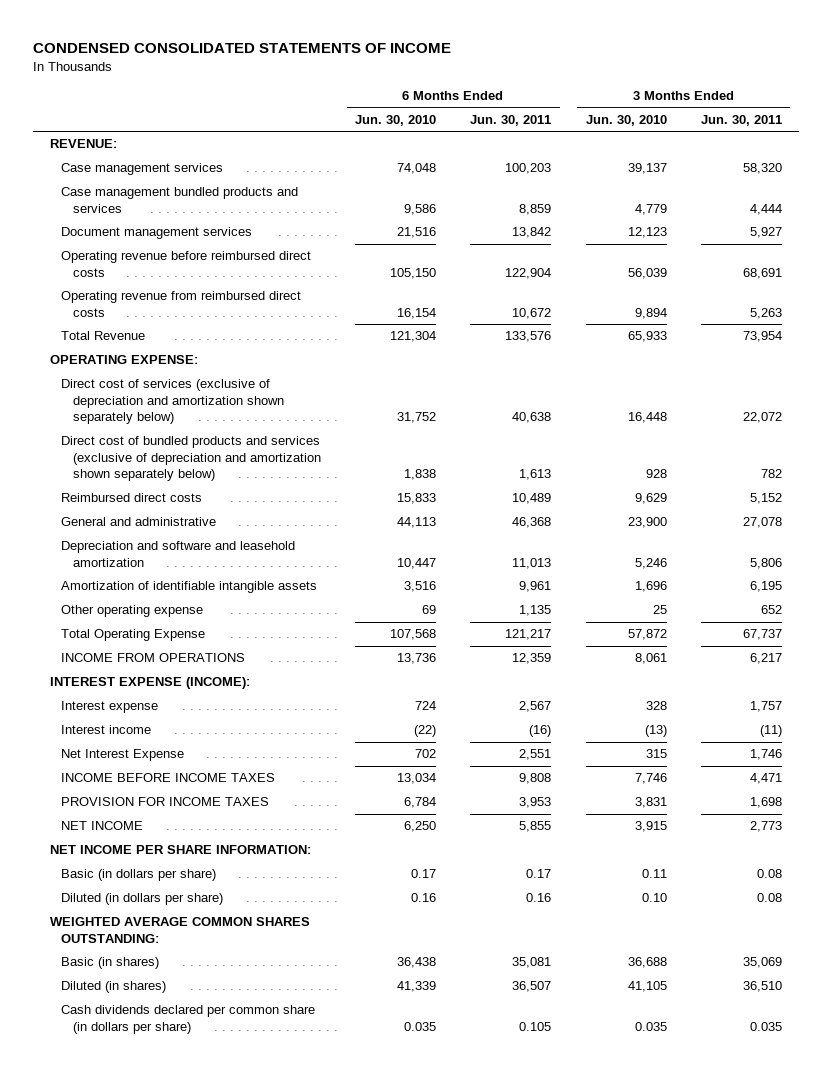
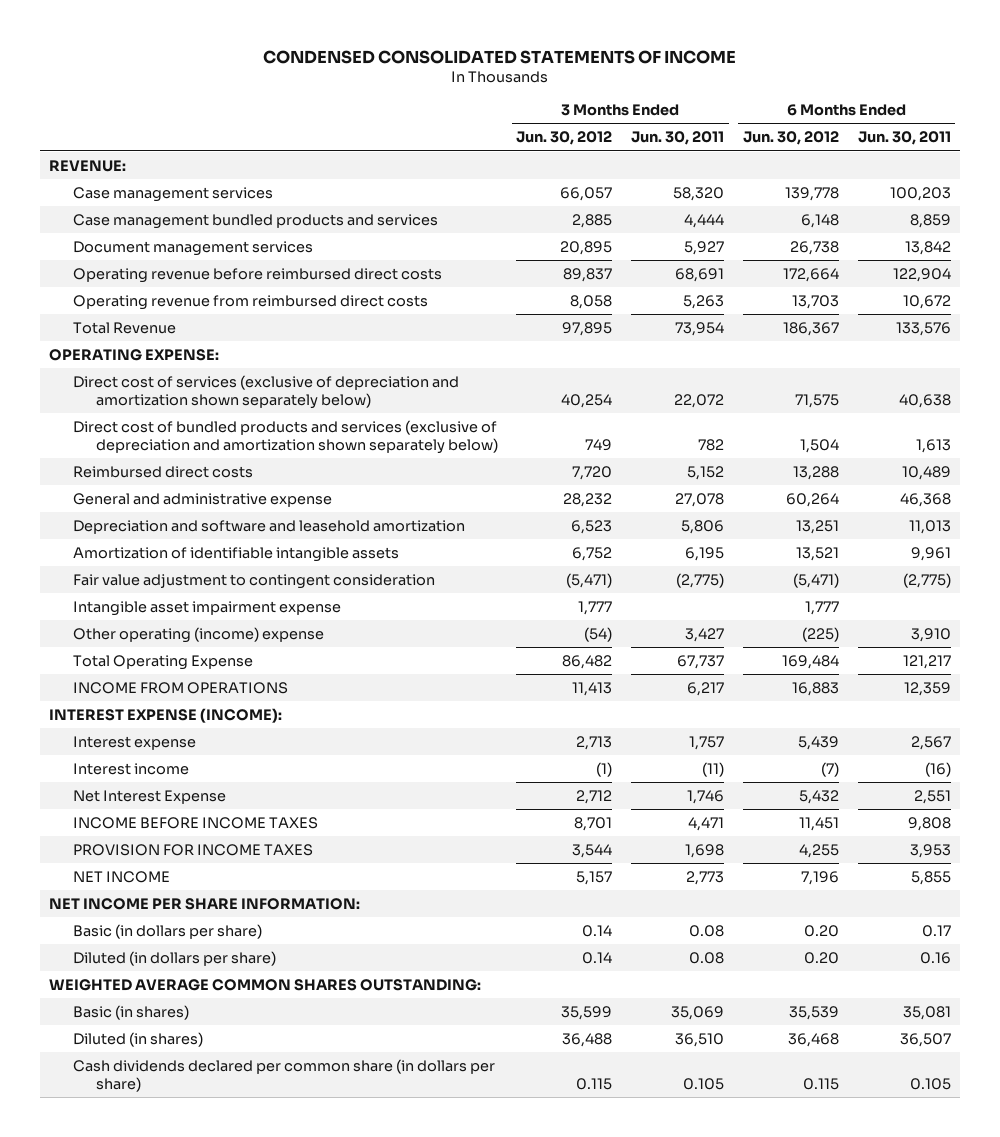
[355,114,437,126] Jun. 30, 2010 -> none
[585,114,667,126] Jun. 30, 2010 -> none
none -> [516,131,613,146] Jun. 30, 2012
none -> [742,131,839,146] Jun. 30, 2012
[61,517,217,527] General and administrative -> [72,492,332,507] General and administrative expense
none -> [72,573,435,589] Fair value adjustment to contingent consideration
none -> [72,600,341,616] Intangible asset impairment expense
[61,605,204,618] Other operating expense -> [72,626,324,643] Other operating (income) expense
[519,605,552,617] 1,135 -> [910,627,951,642] 3,910
[760,605,782,615] 652 -> [685,627,725,642] 3,427
[749,1021,782,1031] 0.035 -> [683,1077,725,1090] 0.105

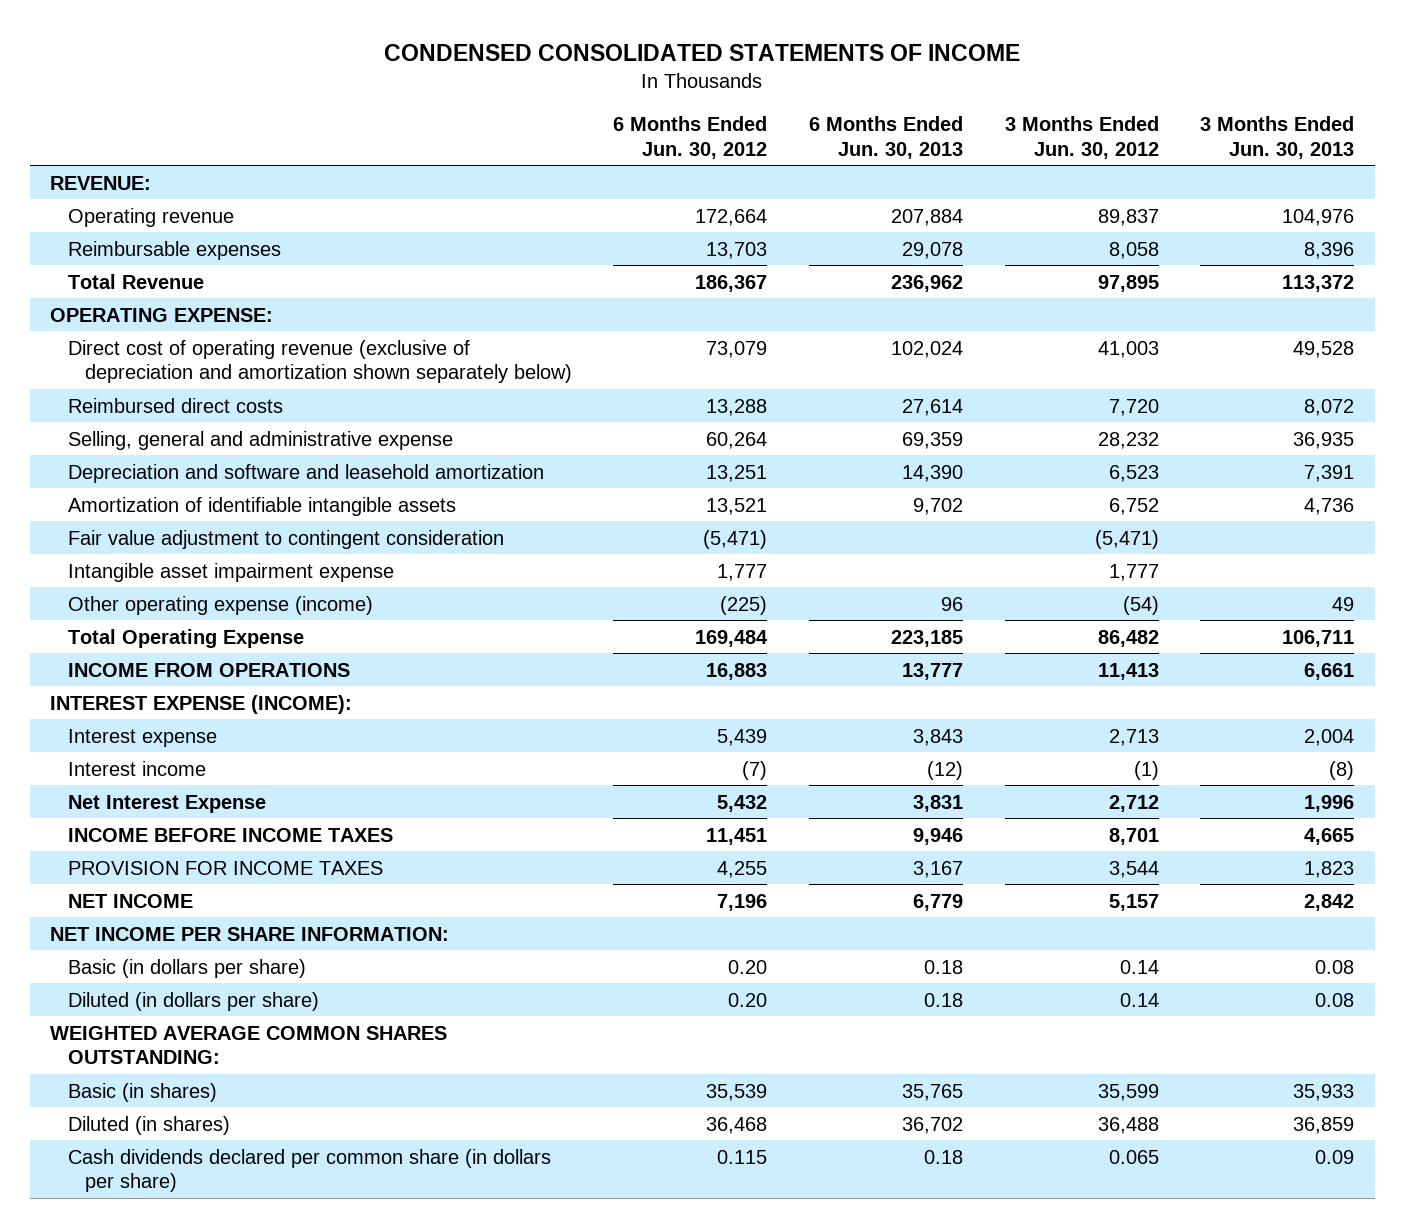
[631,131,725,146] Jun. 30, 2011 -> none
[857,131,951,146] Jun. 30, 2011 -> none
none -> [808,116,963,159] 6 Months Ended Jun. 30, 2013
none -> [1200,116,1355,159] 3 Months Ended Jun. 30, 2013
[72,186,273,202] Case management services -> none
[72,213,438,229] Case management bundled products and services -> none
[72,240,313,256] Document management services -> none
[72,267,442,283] Operating revenue before reimbursed direct costs -> [67,207,234,227] Operating revenue
[72,294,428,310] Operating revenue from reimbursed direct costs -> [67,240,281,260] Reimbursable expenses
[72,419,498,454] Direct cost of bundled products and services (exclusive of depreciation and amortization shown separately below) -> none
[72,374,459,409] Direct cost of services (exclusive of depreciation and amortization shown separately below) -> [67,339,572,383] Direct cost of operating revenue (exclusive of depreciation and amortization shown separately below)
[561,393,613,408] 40,254 -> [1097,340,1159,358] 41,003
[794,393,839,408] 71,575 -> [706,340,768,358] 73,079
[72,492,332,507] General and administrative expense -> [67,430,453,450] Selling, general and administrative expense
[72,626,324,643] Other operating (income) expense -> [67,595,373,615] Other operating expense (income)
[576,1077,613,1090] 0.115 -> [1108,1149,1159,1164] 0.065

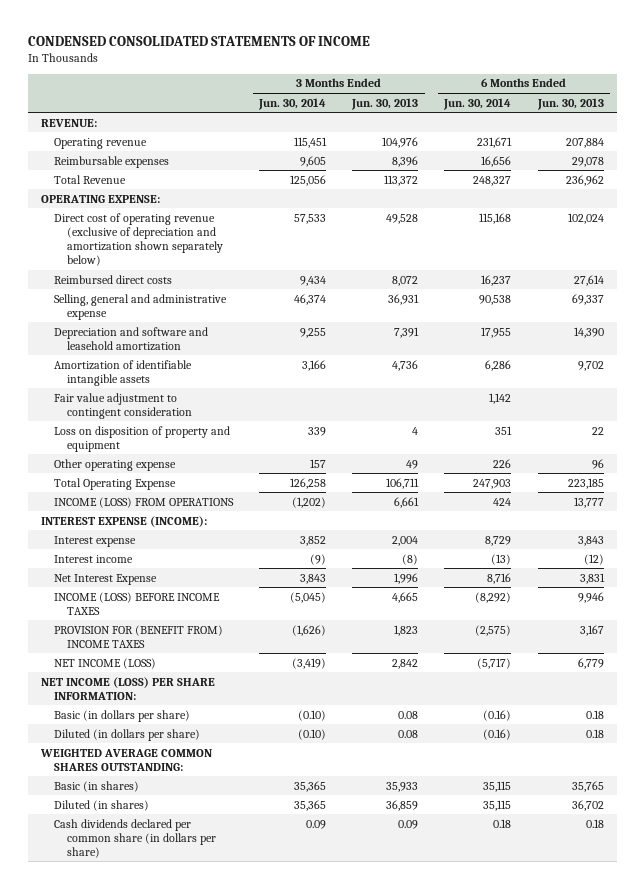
[613,116,768,159] 6 Months Ended Jun. 30, 2012 -> none
[1004,116,1159,159] 3 Months Ended Jun. 30, 2012 -> none
none -> [258,97,327,110] Jun. 30, 2014
none -> [443,97,512,110] Jun. 30, 2014
[901,431,963,449] 69,359 -> [571,293,604,305] 69,337
[1293,431,1355,449] 36,935 -> [388,293,420,305] 36,931
[67,562,394,582] Intangible asset impairment expense -> none
none -> [54,425,231,452] Loss on disposition of property and equipment
[67,595,373,615] Other operating expense (income) -> [54,458,177,471] Other operating expense
[67,662,350,677] INCOME FROM OPERATIONS -> [54,496,235,508] INCOME (LOSS) FROM OPERATIONS
[67,827,393,842] INCOME BEFORE INCOME TAXES -> [54,591,221,615] INCOME (LOSS) BEFORE INCOME TAXES
[67,860,383,875] PROVISION FOR INCOME TAXES -> [54,624,224,648] PROVISION FOR (BENEFIT FROM) INCOME TAXES
[67,893,193,908] NET INCOME -> [54,657,157,669] NET INCOME (LOSS)
[50,926,450,941] NET INCOME PER SHARE INFORMATION: -> [40,676,215,700] NET INCOME (LOSS) PER SHARE INFORMATION:

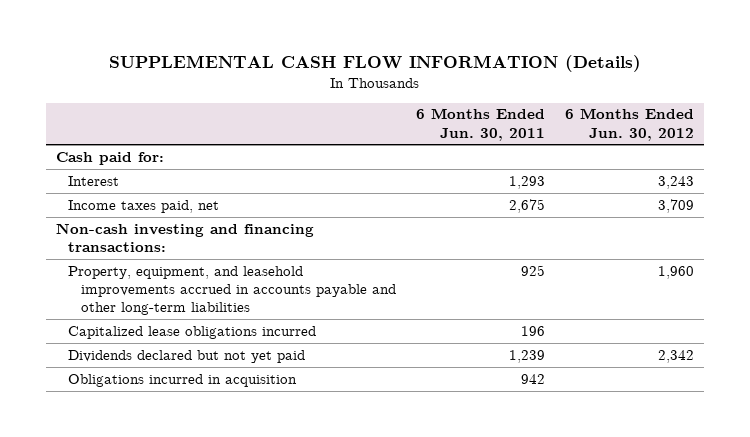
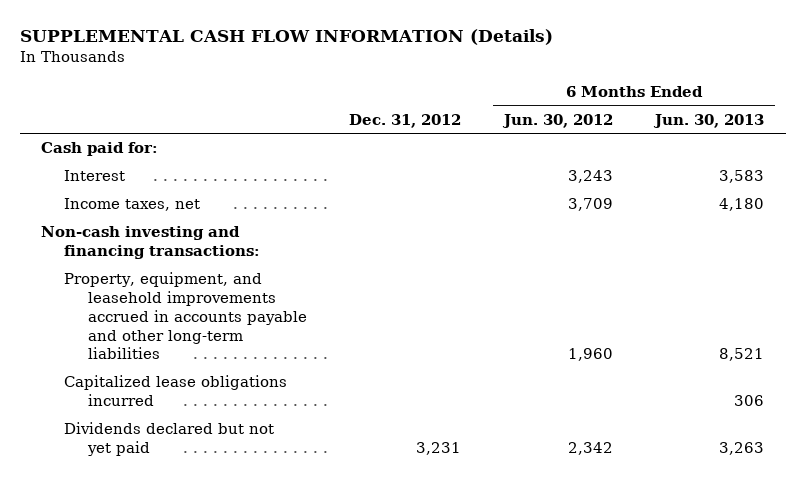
[416,108,546,141] 6 Months Ended Jun. 30, 2011 -> none
none -> [349,113,462,128] Dec. 31, 2012
none -> [653,113,765,128] Jun. 30, 2013
[68,199,220,213] Income taxes paid, net -> [64,198,201,212] Income taxes, net
[68,373,298,387] Obligations incurred in acquisition -> none

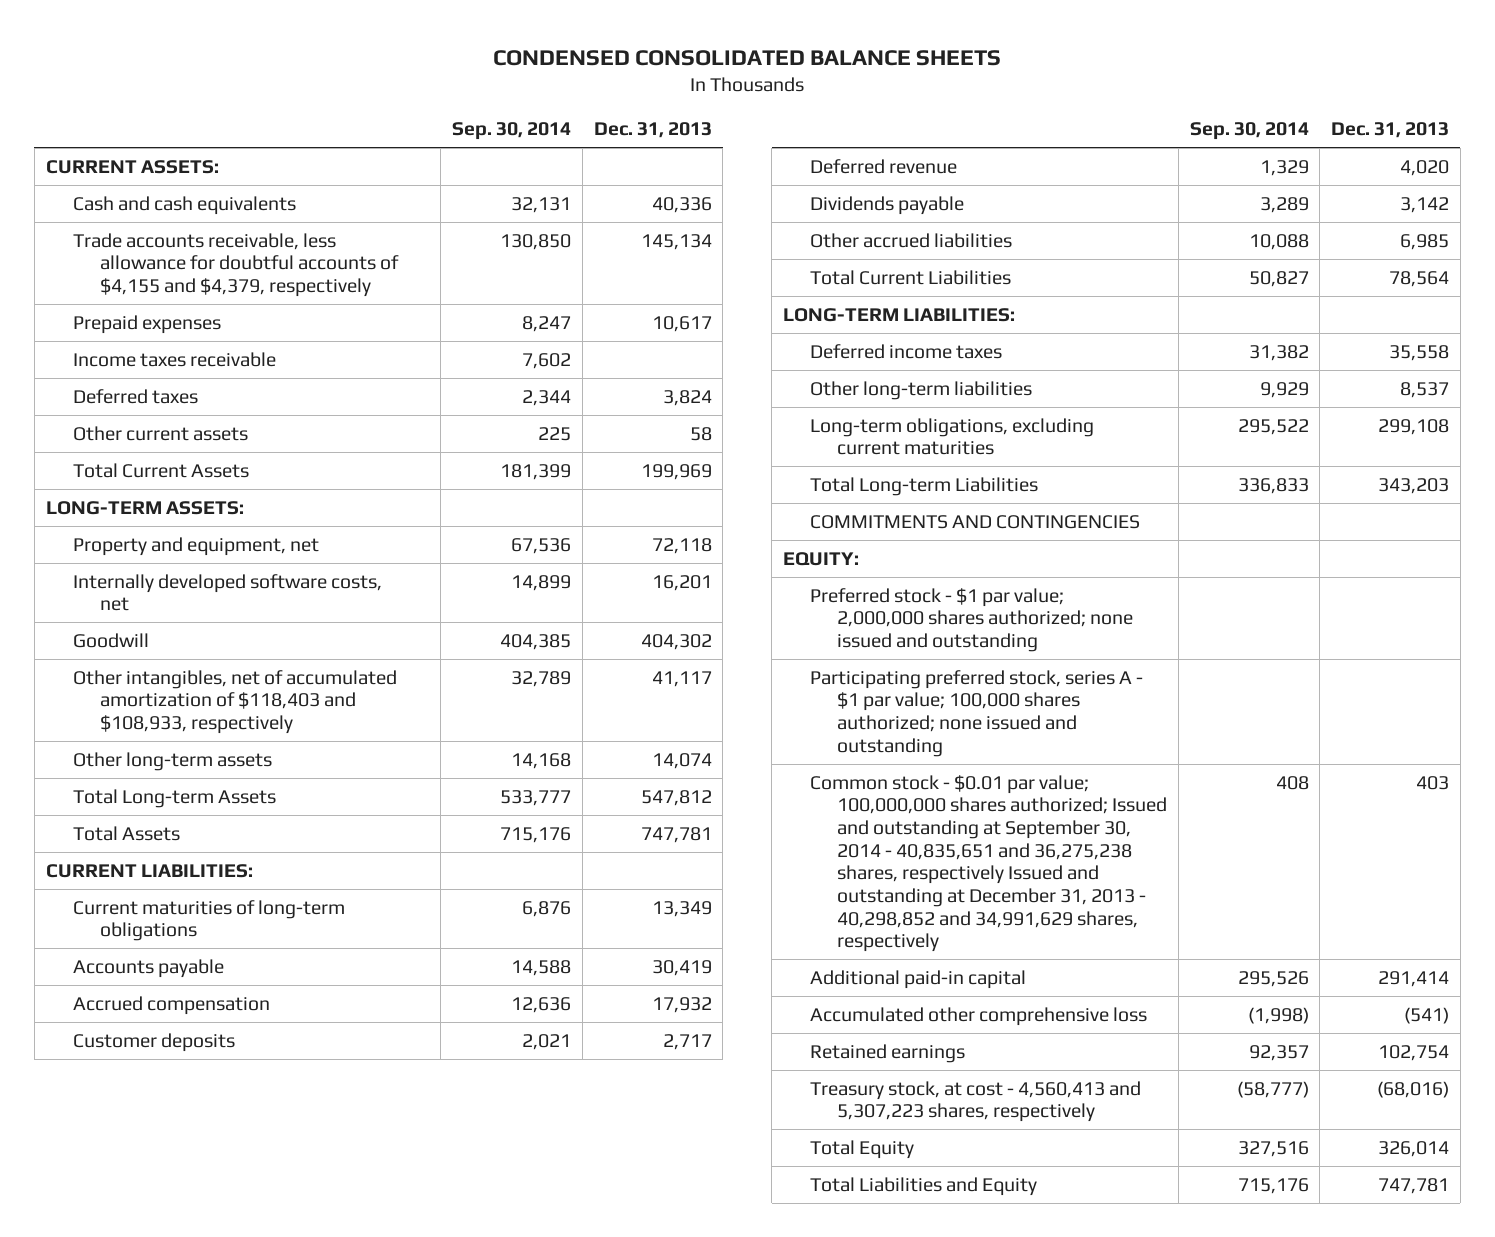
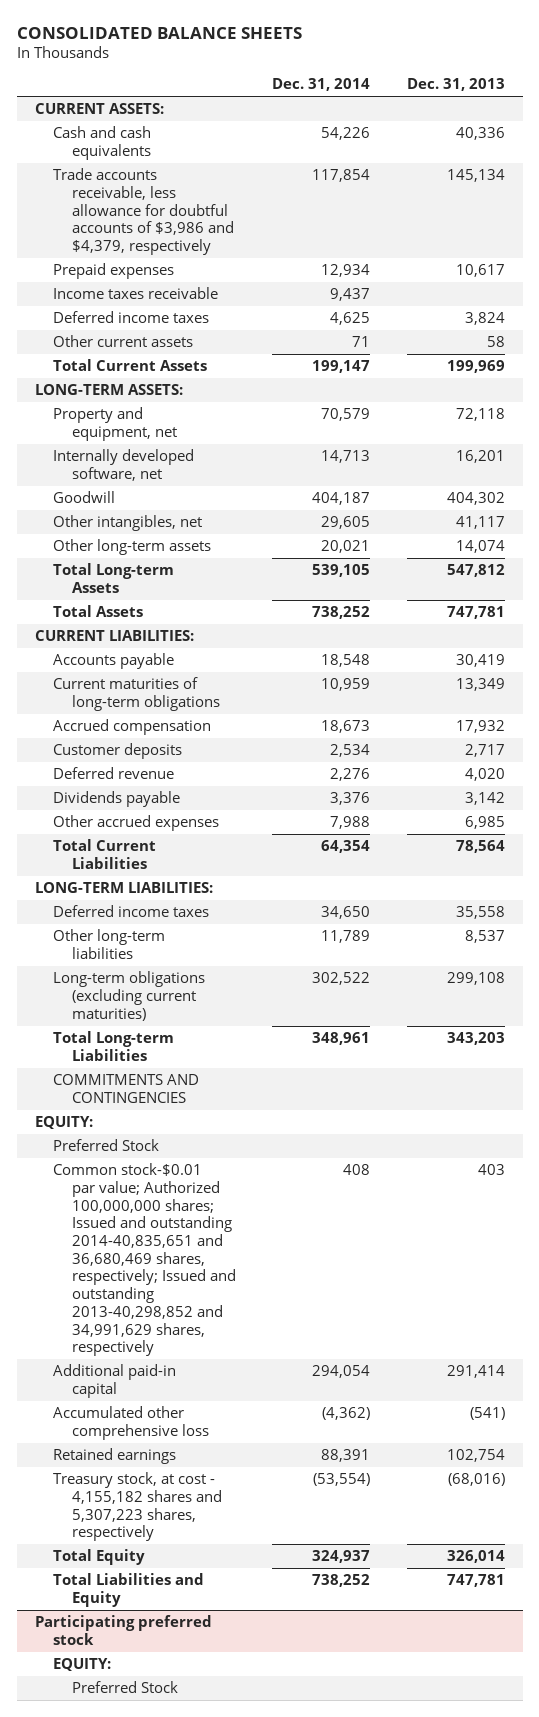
[493,49,1002,66] CONDENSED CONSOLIDATED BALANCE SHEETS -> [16,26,302,39] CONSOLIDATED BALANCE SHEETS
[452,122,572,141] Sep. 30, 2014 -> none
none -> [272,78,371,92] Dec. 31, 2014
[72,232,399,297] Trade accounts receivable, less allowance for doubtful accounts of $4,155 and $4,379, respectively -> [53,168,234,255] Trade accounts receivable, less allowance for doubtful accounts of $3,986 and $4,379, respectively
[72,388,198,404] Deferred taxes -> [53,311,210,324] Deferred income taxes
[72,573,382,612] Internally developed software costs, net -> [53,449,195,481] Internally developed software, net
[72,669,397,734] Other intangibles, net of accumulated amortization of $118,403 and $108,933, respectively -> [53,515,203,532] Other intangibles, net
[72,899,345,942] Current maturities of long-term obligations -> [53,677,220,711] Current maturities of long-term obligations
[810,232,1013,248] Other accrued liabilities -> [53,815,220,832] Other accrued expenses
[810,417,1095,456] Long-term obligations, excluding current maturities -> [53,971,206,1021] Long-term obligations (excluding current maturities)
[810,669,1144,757] Participating preferred stock, series A - $1 par value; 100,000 shares authorized; none issued and outstanding -> none
[810,587,1134,652] Preferred stock - $1 par value; 2,000,000 shares authorized; none issued and outstanding -> [53,1139,160,1152] Preferred Stock
[810,774,1168,953] Common stock - $0.01 par value; 100,000,000 shares authorized; Issued and outstanding at September 30, 2014 - 40,835,651 and 36,275,238 shares, respectively Issued and outstanding at December 31, 2013 - 40,298,852 and 34,991,629 shares, respectively -> [53,1163,236,1357] Common stock-$0.01 par value; Authorized 100,000,000 shares; Issued and outstanding 2014-40,835,651 and 36,680,469 shares, respectively; Issued and outstanding 2013-40,298,852 and 34,991,629 shares, respectively
[810,1080,1142,1123] Treasury stock, at cost - 4,560,413 and 5,307,223 shares, respectively -> [53,1472,222,1542] Treasury stock, at cost - 4,155,182 shares and 5,307,223 shares, respectively
none -> [34,1615,212,1645] Participating preferred stock
none -> [53,1658,112,1672] EQUITY:
none -> [71,1681,178,1694] Preferred Stock

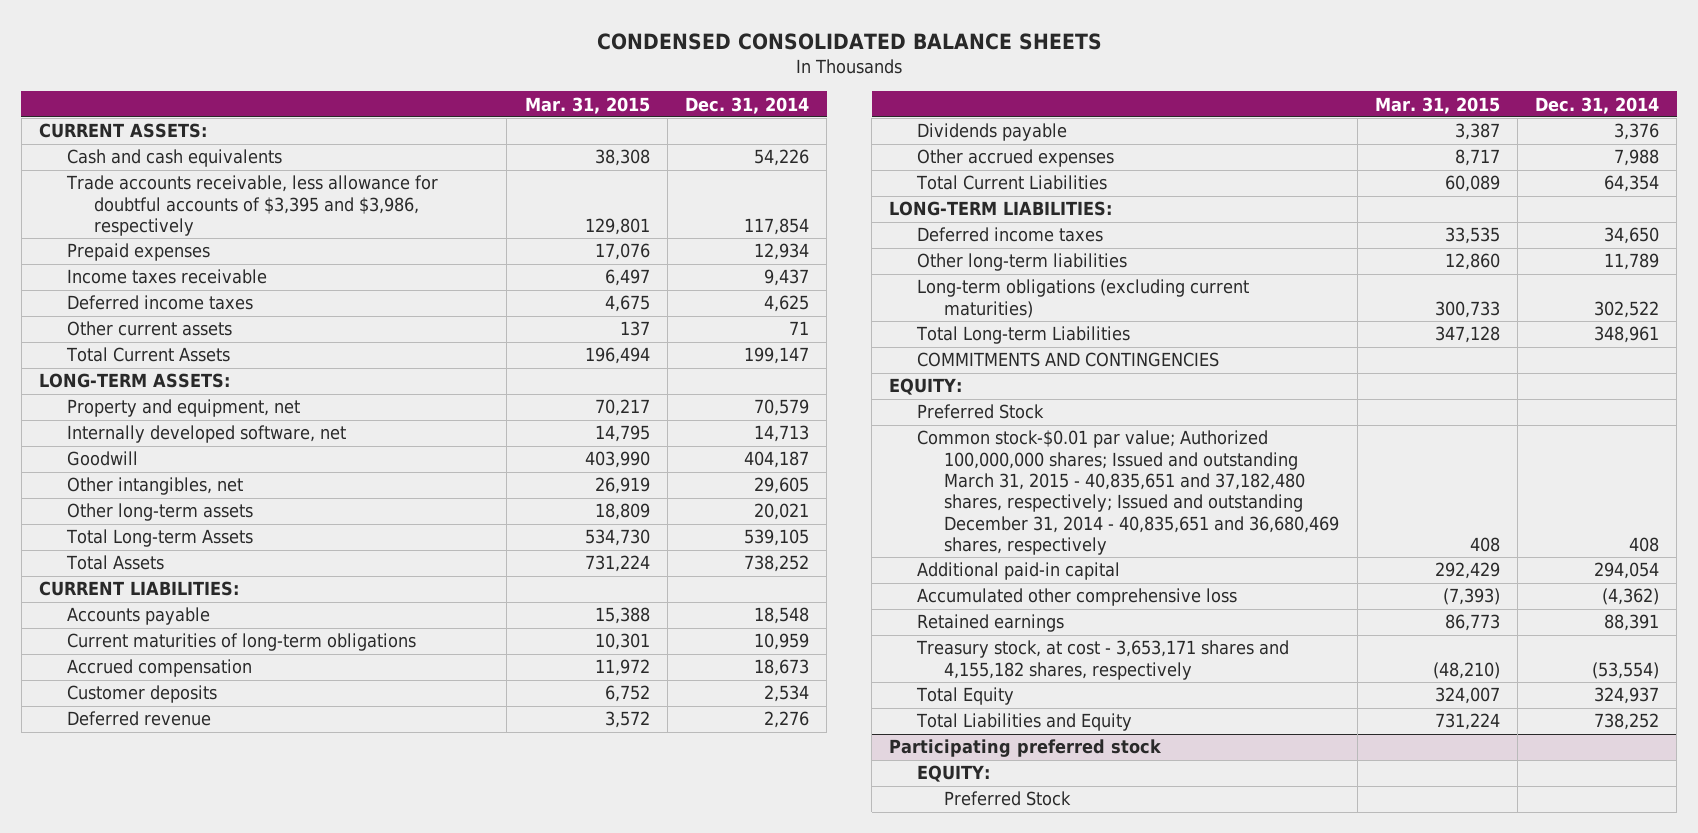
[16,26,302,39] CONSOLIDATED BALANCE SHEETS -> [597,33,1103,51] CONDENSED CONSOLIDATED BALANCE SHEETS
[406,78,505,92] Dec. 31, 2013 -> none
none -> [524,96,650,114] Mar. 31, 2015
[53,168,234,255] Trade accounts receivable, less allowance for doubtful accounts of $3,986 and $4,379, respectively -> [65,175,438,237] Trade accounts receivable, less allowance for doubtful accounts of $3,395 and $3,986, respectively
[53,1163,236,1357] Common stock-$0.01 par value; Authorized 100,000,000 shares; Issued and outstanding 2014-40,835,651 and 36,680,469 shares, respectively; Issued and outstanding 2013-40,298,852 and 34,991,629 shares, respectively -> [916,430,1340,556] Common stock-$0.01 par value; Authorized 100,000,000 shares; Issued and outstanding March 31, 2015 - 40,835,651 and 37,182,480 shares, respectively; Issued and outstanding December 31, 2014 - 40,835,651 and 36,680,469 shares, respectively
[53,1472,222,1542] Treasury stock, at cost - 4,155,182 shares and 5,307,223 shares, respectively -> [915,640,1289,680] Treasury stock, at cost - 3,653,171 shares and 4,155,182 shares, respectively

